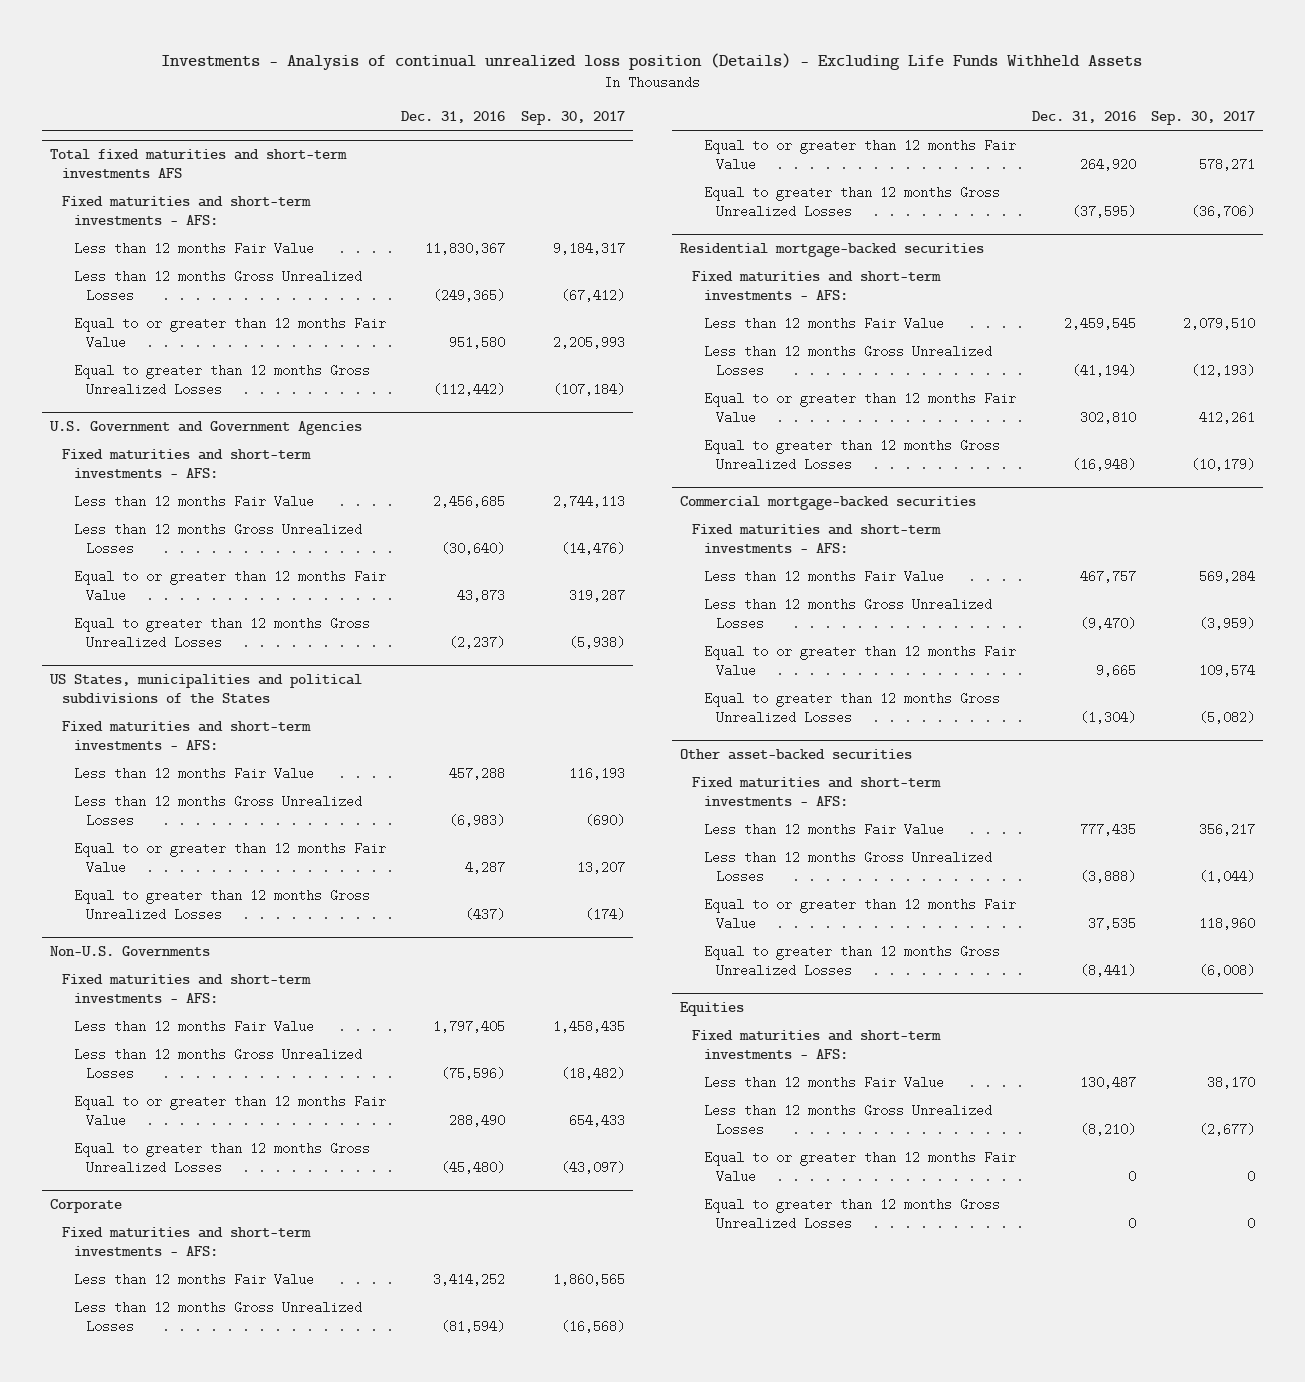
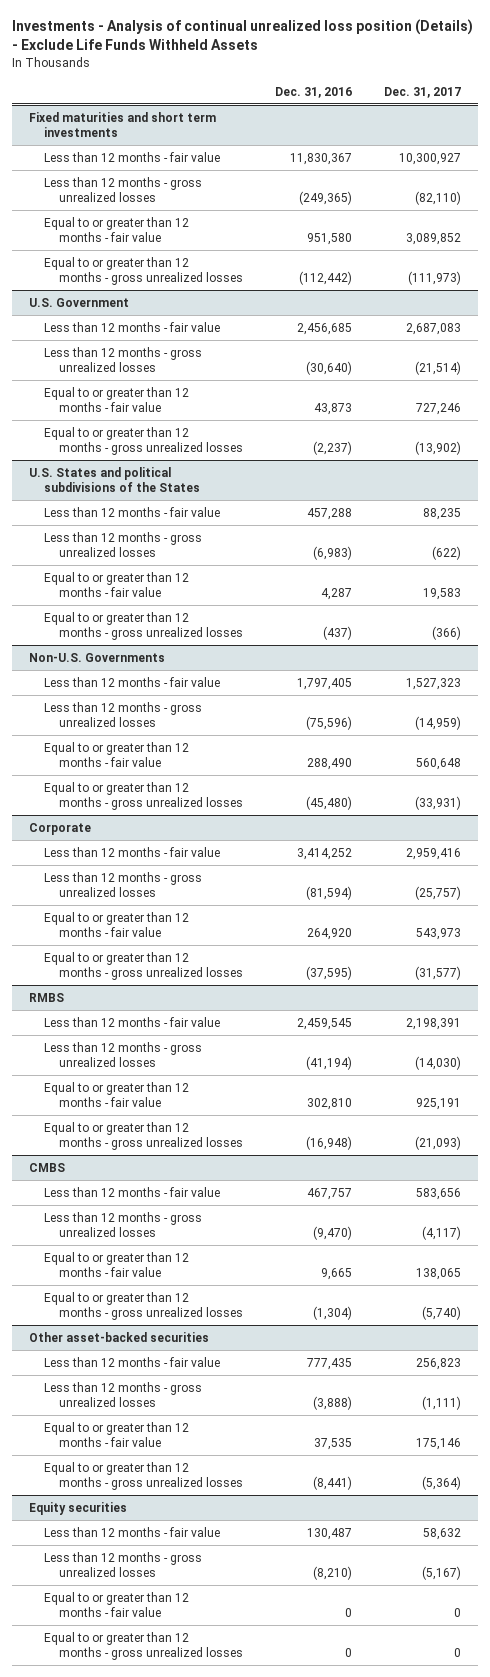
[161,53,1143,71] Investments - Analysis of continual unrealized loss position (Details) - Excluding Life Funds Withheld Assets -> [12,19,474,51] Investments - Analysis of continual unrealized loss position (Details) - Exclude Life Funds Withheld Assets
[521,111,626,126] Sep. 30, 2017 -> none
none -> [384,86,462,98] Dec. 31, 2017
[61,195,311,225] Fixed maturities and short-term investments - AFS: -> none
[61,448,311,478] Fixed maturities and short-term investments - AFS: -> none
[61,720,311,750] Fixed maturities and short-term investments - AFS: -> none
[49,149,347,179] Total fixed maturities and short-term investments AFS -> [28,111,216,138] Fixed maturities and short term investments
[73,241,314,255] Less than 12 months Fair Value -> [43,151,220,162] Less than 12 months - fair value
[73,269,362,302] Less than 12 months Gross Unrealized Losses -> [43,176,202,203] Less than 12 months - gross unrealized losses
[73,316,386,349] Equal to or greater than 12 months Fair Value -> [43,216,189,243] Equal to or greater than 12 months - fair value
[73,363,370,396] Equal to greater than 12 months Gross Unrealized Losses -> [43,256,243,286] Equal to or greater than 12 months - gross unrealized losses
[48,421,362,436] U.S. Government and Government Agencies -> [28,297,129,307] U.S. Government
[73,494,314,508] Less than 12 months Fair Value -> [43,321,220,332] Less than 12 months - fair value
[73,522,362,555] Less than 12 months Gross Unrealized Losses -> [43,346,202,373] Less than 12 months - gross unrealized losses
[73,569,386,602] Equal to or greater than 12 months Fair Value -> [43,386,189,413] Equal to or greater than 12 months - fair value
[73,616,370,649] Equal to greater than 12 months Gross Unrealized Losses -> [43,426,243,456] Equal to or greater than 12 months - gross unrealized losses
[48,674,362,705] US States, municipalities and political subdivisions of the States -> [28,466,200,493] U.S. States and political subdivisions of the States
[73,766,314,780] Less than 12 months Fair Value -> [43,506,220,517] Less than 12 months - fair value
[73,794,362,827] Less than 12 months Gross Unrealized Losses -> [43,531,202,558] Less than 12 months - gross unrealized losses
[73,841,386,874] Equal to or greater than 12 months Fair Value -> [43,571,189,598] Equal to or greater than 12 months - fair value
[73,888,370,921] Equal to greater than 12 months Gross Unrealized Losses -> [43,611,243,641] Equal to or greater than 12 months - gross unrealized losses
[61,973,311,1003] Fixed maturities and short-term investments - AFS: -> none
[73,1019,314,1033] Less than 12 months Fair Value -> [43,676,220,687] Less than 12 months - fair value
[73,1047,362,1080] Less than 12 months Gross Unrealized Losses -> [43,701,202,728] Less than 12 months - gross unrealized losses
[73,1094,386,1127] Equal to or greater than 12 months Fair Value -> [43,741,189,768] Equal to or greater than 12 months - fair value
[73,1141,370,1174] Equal to greater than 12 months Gross Unrealized Losses -> [43,781,243,811] Equal to or greater than 12 months - gross unrealized losses
[61,1226,311,1256] Fixed maturities and short-term investments - AFS: -> none
[691,270,941,300] Fixed maturities and short-term investments - AFS: -> none
[691,523,941,553] Fixed maturities and short-term investments - AFS: -> none
[73,1272,314,1286] Less than 12 months Fair Value -> [43,846,220,857] Less than 12 months - fair value
[73,1300,362,1333] Less than 12 months Gross Unrealized Losses -> [43,871,202,898] Less than 12 months - gross unrealized losses
[703,138,1016,171] Equal to or greater than 12 months Fair Value -> [43,911,189,938] Equal to or greater than 12 months - fair value
[703,185,1000,218] Equal to greater than 12 months Gross Unrealized Losses -> [43,951,243,981] Equal to or greater than 12 months - gross unrealized losses
[679,243,984,258] Residential mortgage-backed securities -> [28,992,64,1002] RMBS
[703,316,944,330] Less than 12 months Fair Value -> [43,1016,220,1027] Less than 12 months - fair value
[703,344,992,377] Less than 12 months Gross Unrealized Losses -> [43,1041,202,1068] Less than 12 months - gross unrealized losses
[703,391,1016,424] Equal to or greater than 12 months Fair Value -> [43,1081,189,1108] Equal to or greater than 12 months - fair value
[703,438,1000,471] Equal to greater than 12 months Gross Unrealized Losses -> [43,1121,243,1151] Equal to or greater than 12 months - gross unrealized losses
[679,496,976,511] Commercial mortgage-backed securities -> [28,1162,65,1172] CMBS
[703,569,944,583] Less than 12 months Fair Value -> [43,1186,220,1197] Less than 12 months - fair value
[703,597,992,630] Less than 12 months Gross Unrealized Losses -> [43,1211,202,1238] Less than 12 months - gross unrealized losses
[703,644,1016,677] Equal to or greater than 12 months Fair Value -> [43,1251,189,1278] Equal to or greater than 12 months - fair value
[703,691,1000,724] Equal to greater than 12 months Gross Unrealized Losses -> [43,1291,243,1321] Equal to or greater than 12 months - gross unrealized losses
[691,776,941,806] Fixed maturities and short-term investments - AFS: -> none
[691,1029,941,1059] Fixed maturities and short-term investments - AFS: -> none
[703,822,944,836] Less than 12 months Fair Value -> [43,1356,220,1367] Less than 12 months - fair value
[703,850,992,883] Less than 12 months Gross Unrealized Losses -> [43,1381,202,1408] Less than 12 months - gross unrealized losses
[703,897,1016,930] Equal to or greater than 12 months Fair Value -> [43,1421,189,1448] Equal to or greater than 12 months - fair value
[703,944,1000,977] Equal to greater than 12 months Gross Unrealized Losses -> [43,1461,243,1491] Equal to or greater than 12 months - gross unrealized losses
[679,1002,744,1017] Equities -> [28,1501,127,1515] Equity securities
[703,1075,944,1089] Less than 12 months Fair Value -> [43,1526,220,1537] Less than 12 months - fair value
[703,1103,992,1136] Less than 12 months Gross Unrealized Losses -> [43,1551,202,1578] Less than 12 months - gross unrealized losses
[703,1150,1016,1183] Equal to or greater than 12 months Fair Value -> [43,1591,189,1618] Equal to or greater than 12 months - fair value
[703,1197,1000,1230] Equal to greater than 12 months Gross Unrealized Losses -> [43,1631,243,1661] Equal to or greater than 12 months - gross unrealized losses

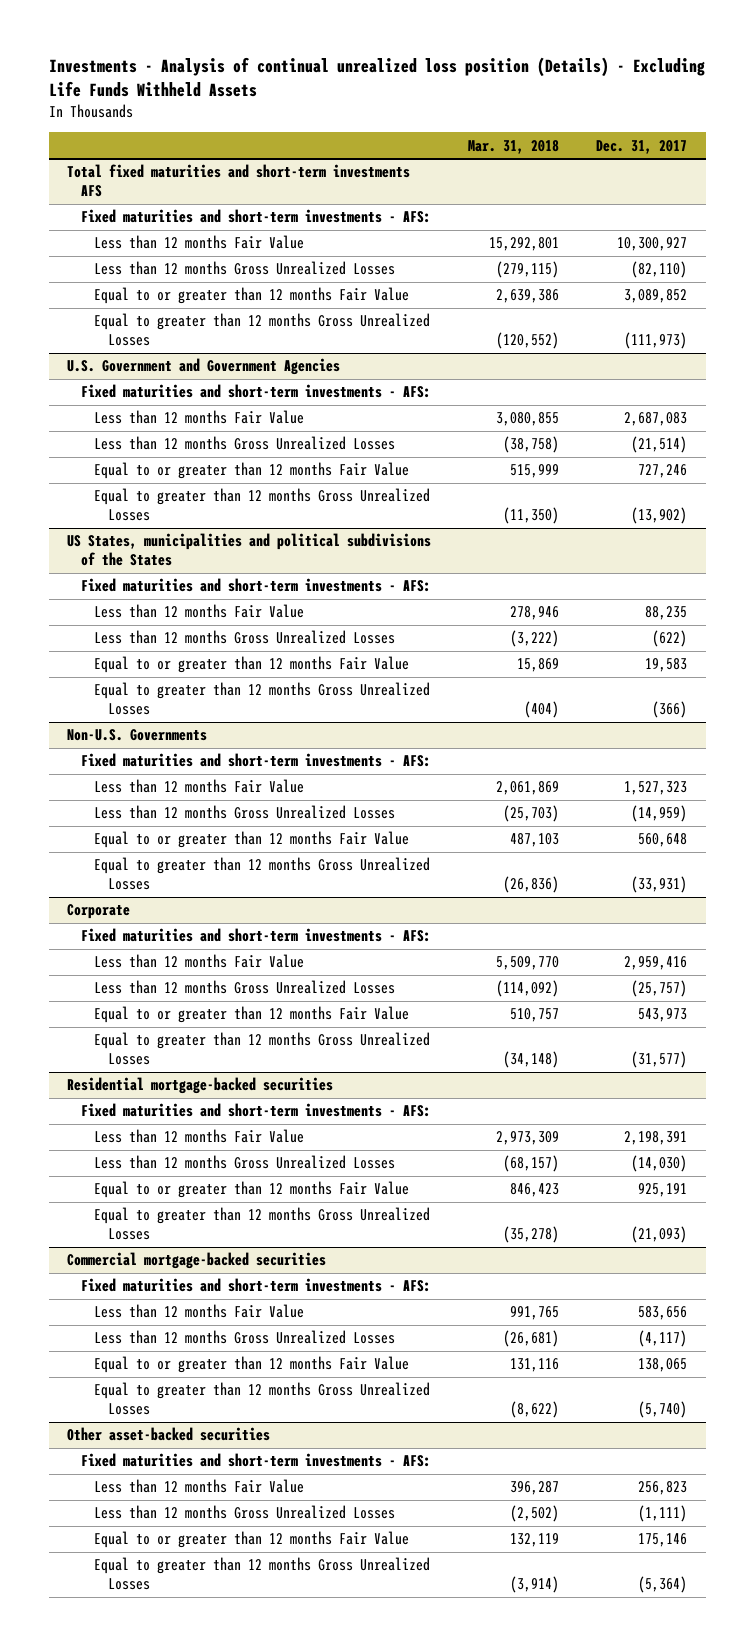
[12,19,474,51] Investments - Analysis of continual unrealized loss position (Details) - Exclude Life Funds Withheld Assets -> [48,57,705,98] Investments - Analysis of continual unrealized loss position (Details) - Excluding Life Funds Withheld Assets
[275,86,353,98] Dec. 31, 2016 -> none
none -> [468,139,560,154] Mar. 31, 2018
[28,111,216,138] Fixed maturities and short term investments -> [67,164,411,198] Total fixed maturities and short-term investments AFS
none -> [80,209,431,224] Fixed maturities and short-term investments - AFS:
[43,151,220,162] Less than 12 months - fair value -> [94,235,305,250] Less than 12 months Fair Value
[43,176,202,203] Less than 12 months - gross unrealized losses -> [94,261,396,276] Less than 12 months Gross Unrealized Losses
[43,216,189,243] Equal to or greater than 12 months - fair value -> [94,287,410,305] Equal to or greater than 12 months Fair Value
[43,256,243,286] Equal to or greater than 12 months - gross unrealized losses -> [94,313,431,347] Equal to greater than 12 months Gross Unrealized Losses
[28,297,129,307] U.S. Government -> [67,358,341,376] U.S. Government and Government Agencies
none -> [80,384,431,399] Fixed maturities and short-term investments - AFS:
[43,321,220,332] Less than 12 months - fair value -> [94,410,305,425] Less than 12 months Fair Value
[43,346,202,373] Less than 12 months - gross unrealized losses -> [94,436,396,451] Less than 12 months Gross Unrealized Losses
[43,386,189,413] Equal to or greater than 12 months - fair value -> [94,462,410,480] Equal to or greater than 12 months Fair Value
[43,426,243,456] Equal to or greater than 12 months - gross unrealized losses -> [94,488,431,522] Equal to greater than 12 months Gross Unrealized Losses
[28,466,200,493] U.S. States and political subdivisions of the States -> [67,533,432,567] US States, municipalities and political subdivisions of the States
none -> [80,578,431,593] Fixed maturities and short-term investments - AFS:
[43,506,220,517] Less than 12 months - fair value -> [94,604,305,619] Less than 12 months Fair Value
[43,531,202,558] Less than 12 months - gross unrealized losses -> [94,630,396,645] Less than 12 months Gross Unrealized Losses
[43,571,189,598] Equal to or greater than 12 months - fair value -> [94,656,410,674] Equal to or greater than 12 months Fair Value
[43,611,243,641] Equal to or greater than 12 months - gross unrealized losses -> [94,682,431,716] Equal to greater than 12 months Gross Unrealized Losses
none -> [80,753,431,768] Fixed maturities and short-term investments - AFS:
[43,676,220,687] Less than 12 months - fair value -> [94,779,305,794] Less than 12 months Fair Value
[43,701,202,728] Less than 12 months - gross unrealized losses -> [94,805,396,820] Less than 12 months Gross Unrealized Losses
[43,741,189,768] Equal to or greater than 12 months - fair value -> [94,831,410,849] Equal to or greater than 12 months Fair Value
[43,781,243,811] Equal to or greater than 12 months - gross unrealized losses -> [94,857,431,891] Equal to greater than 12 months Gross Unrealized Losses
none -> [80,928,431,943] Fixed maturities and short-term investments - AFS:
[43,846,220,857] Less than 12 months - fair value -> [94,954,305,969] Less than 12 months Fair Value
[43,871,202,898] Less than 12 months - gross unrealized losses -> [94,980,396,995] Less than 12 months Gross Unrealized Losses
[43,911,189,938] Equal to or greater than 12 months - fair value -> [94,1006,410,1024] Equal to or greater than 12 months Fair Value
[43,951,243,981] Equal to or greater than 12 months - gross unrealized losses -> [94,1032,431,1066] Equal to greater than 12 months Gross Unrealized Losses
[28,992,64,1002] RMBS -> [67,1077,334,1095] Residential mortgage-backed securities
none -> [80,1103,431,1118] Fixed maturities and short-term investments - AFS:
[43,1016,220,1027] Less than 12 months - fair value -> [94,1129,305,1144] Less than 12 months Fair Value
[43,1041,202,1068] Less than 12 months - gross unrealized losses -> [94,1155,396,1170] Less than 12 months Gross Unrealized Losses
[43,1081,189,1108] Equal to or greater than 12 months - fair value -> [94,1181,410,1199] Equal to or greater than 12 months Fair Value
[43,1121,243,1151] Equal to or greater than 12 months - gross unrealized losses -> [94,1207,431,1241] Equal to greater than 12 months Gross Unrealized Losses
[28,1162,65,1172] CMBS -> [67,1252,327,1270] Commercial mortgage-backed securities
none -> [80,1278,431,1293] Fixed maturities and short-term investments - AFS:
[43,1186,220,1197] Less than 12 months - fair value -> [94,1304,305,1319] Less than 12 months Fair Value
[43,1211,202,1238] Less than 12 months - gross unrealized losses -> [94,1330,396,1345] Less than 12 months Gross Unrealized Losses
[43,1251,189,1278] Equal to or greater than 12 months - fair value -> [94,1356,410,1374] Equal to or greater than 12 months Fair Value
[43,1291,243,1321] Equal to or greater than 12 months - gross unrealized losses -> [94,1382,431,1416] Equal to greater than 12 months Gross Unrealized Losses
[28,1501,127,1515] Equity securities -> none
[43,1526,220,1537] Less than 12 months - fair value -> none
[43,1551,202,1578] Less than 12 months - gross unrealized losses -> none
[43,1591,189,1618] Equal to or greater than 12 months - fair value -> none
[43,1631,243,1661] Equal to or greater than 12 months - gross unrealized losses -> none
none -> [80,1453,431,1468] Fixed maturities and short-term investments - AFS:
[43,1356,220,1367] Less than 12 months - fair value -> [94,1479,305,1494] Less than 12 months Fair Value
[43,1381,202,1408] Less than 12 months - gross unrealized losses -> [94,1505,396,1520] Less than 12 months Gross Unrealized Losses
[43,1421,189,1448] Equal to or greater than 12 months - fair value -> [94,1531,410,1549] Equal to or greater than 12 months Fair Value
[43,1461,243,1491] Equal to or greater than 12 months - gross unrealized losses -> [94,1557,431,1591] Equal to greater than 12 months Gross Unrealized Losses

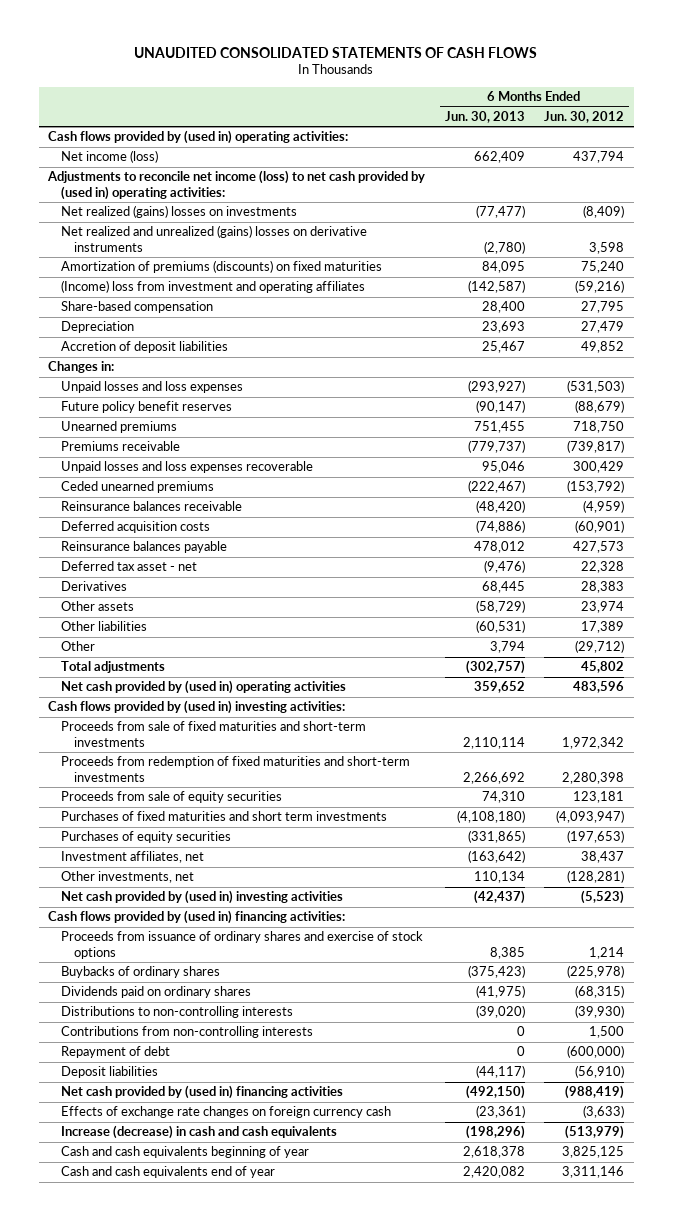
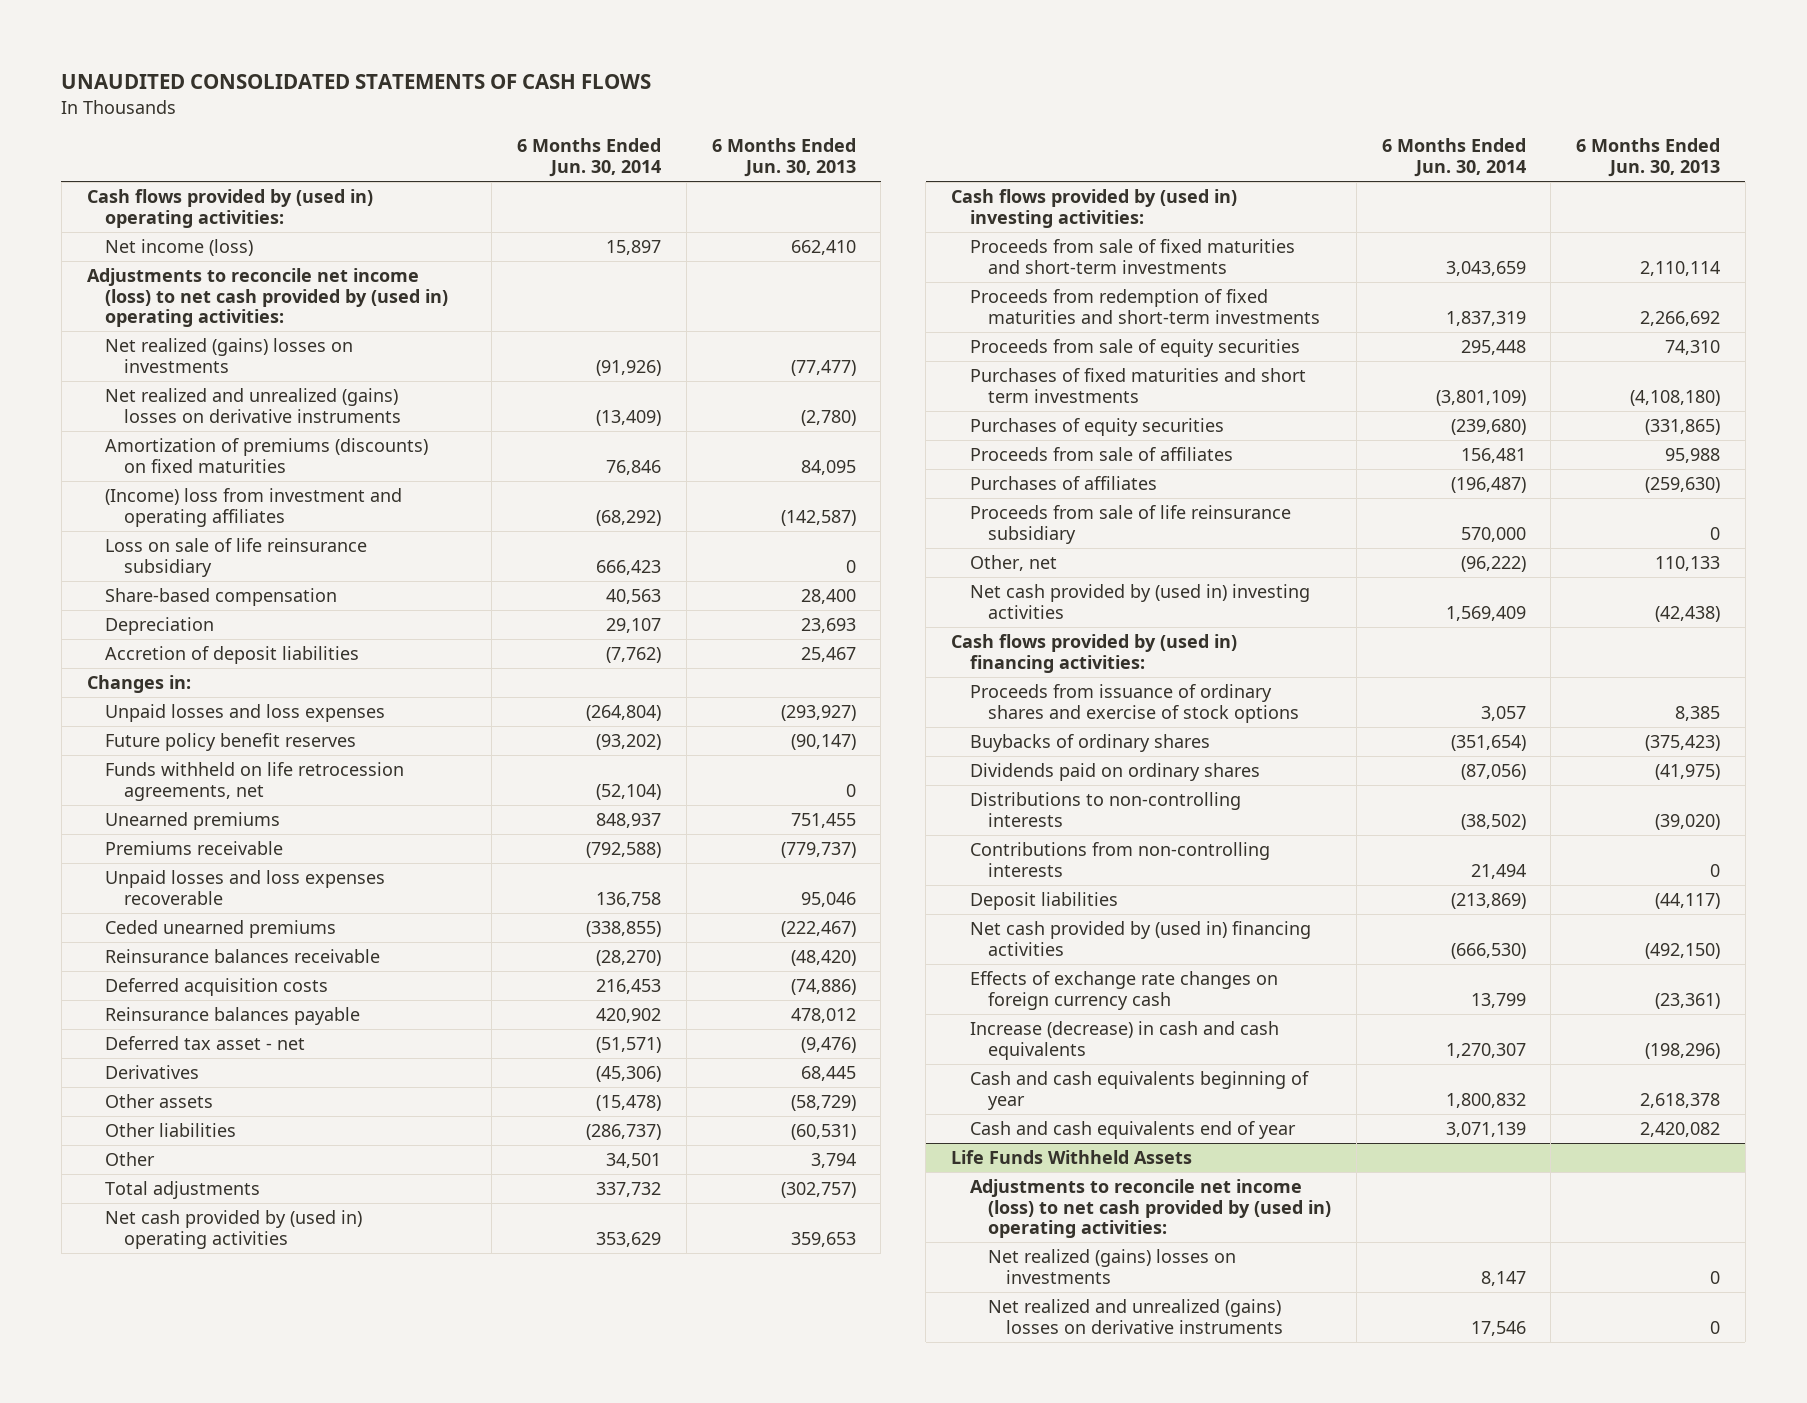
[544,110,625,123] Jun. 30, 2012 -> none
none -> [517,138,662,178] 6 Months Ended Jun. 30, 2014
[473,151,525,164] 662,409 -> [790,239,856,255] 662,410
none -> [105,537,368,577] Loss on sale of life reinsurance subsidiary
none -> [105,761,405,801] Funds withheld on life retrocession agreements, net
[473,681,525,694] 359,652 -> [790,1231,856,1247] 359,653
[61,851,205,864] Investment affiliates, net -> none
none -> [969,446,1233,461] Proceeds from sale of affiliates
none -> [969,475,1157,490] Purchases of affiliates
none -> [969,504,1291,544] Proceeds from sale of life reinsurance subsidiary
[61,871,195,884] Other investments, net -> [969,554,1057,571] Other, net
[473,871,525,884] 110,134 -> [1655,555,1721,571] 110,133
[473,890,525,905] (42,437) -> [1655,605,1721,622] (42,438)
[61,1046,171,1059] Repayment of debt -> none
none -> [951,1149,1193,1164] Life Funds Withheld Assets
none -> [969,1178,1331,1239] Adjustments to reconcile net income (loss) to net cash provided by (used in) operating activities:
none -> [987,1248,1236,1284] Net realized (gains) losses on investments
none -> [987,1298,1284,1334] Net realized and unrealized (gains) losses on derivative instruments

